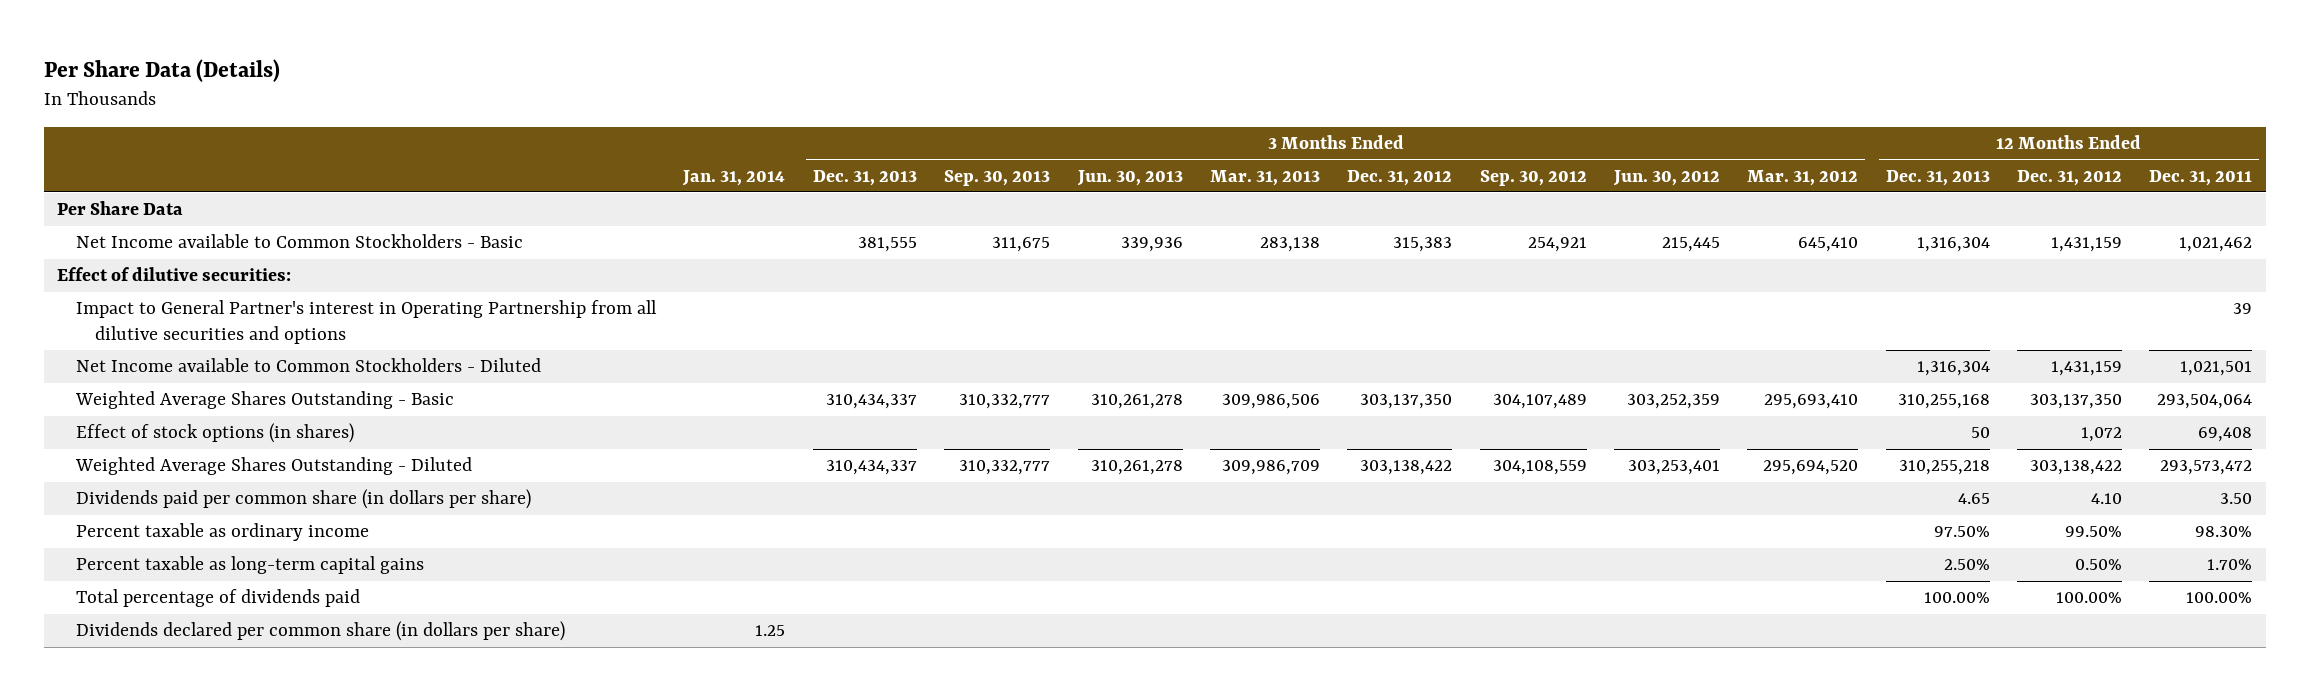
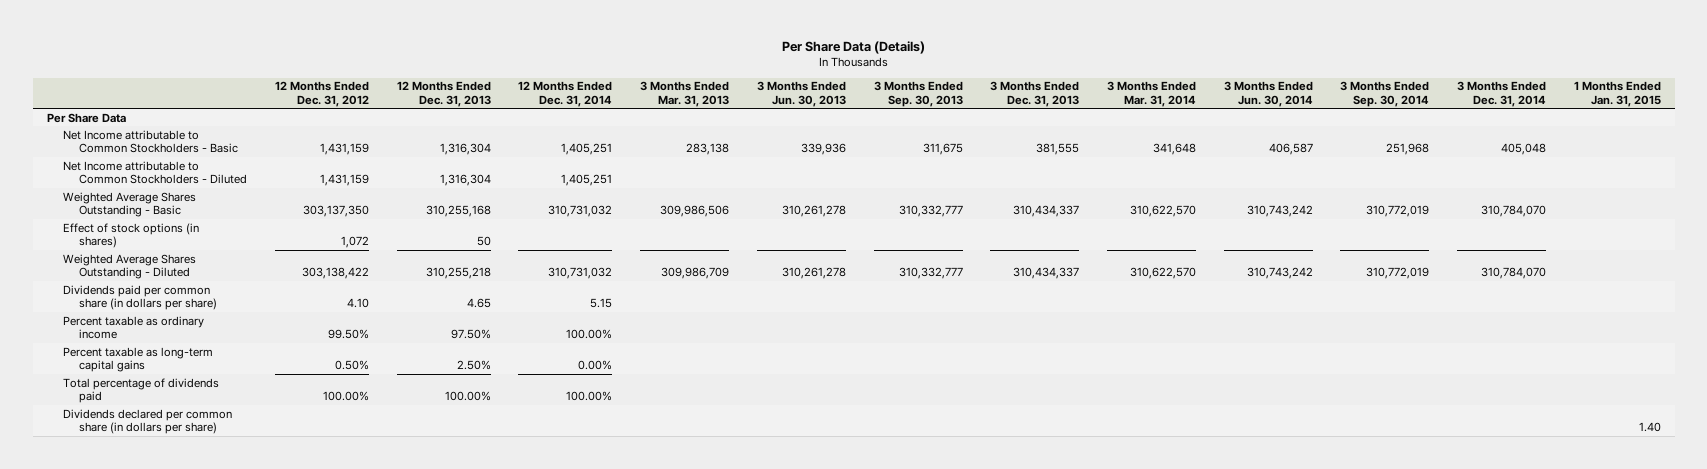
[682,169,786,186] Jan. 31, 2014 -> none
[1347,169,1453,186] Dec. 31, 2012 -> none
[1479,169,1587,186] Sep. 30, 2012 -> none
[1612,169,1720,186] Jun. 30, 2012 -> none
[1747,169,1859,186] Mar. 31, 2012 -> none
[2149,169,2253,186] Dec. 31, 2011 -> none
none -> [518,81,613,107] 12 Months Ended Dec. 31, 2014
none -> [1106,81,1196,107] 3 Months Ended Mar. 31, 2014
none -> [1223,81,1313,107] 3 Months Ended Jun. 30, 2014
none -> [1340,81,1430,107] 3 Months Ended Sep. 30, 2014
none -> [1457,81,1547,107] 3 Months Ended Dec. 31, 2014
none -> [1573,81,1661,107] 1 Months Ended Jan. 31, 2015
[57,267,292,282] Effect of dilutive securities: -> none
[76,300,658,345] Impact to General Partner's interest in Operating Partnership from all dilutive securities and options -> none
[76,234,524,249] Net Income available to Common Stockholders - Basic -> [62,129,239,154] Net Income attributable to Common Stockholders - Basic
[76,358,542,373] Net Income available to Common Stockholders - Diluted -> [62,160,248,185] Net Income attributable to Common Stockholders - Diluted

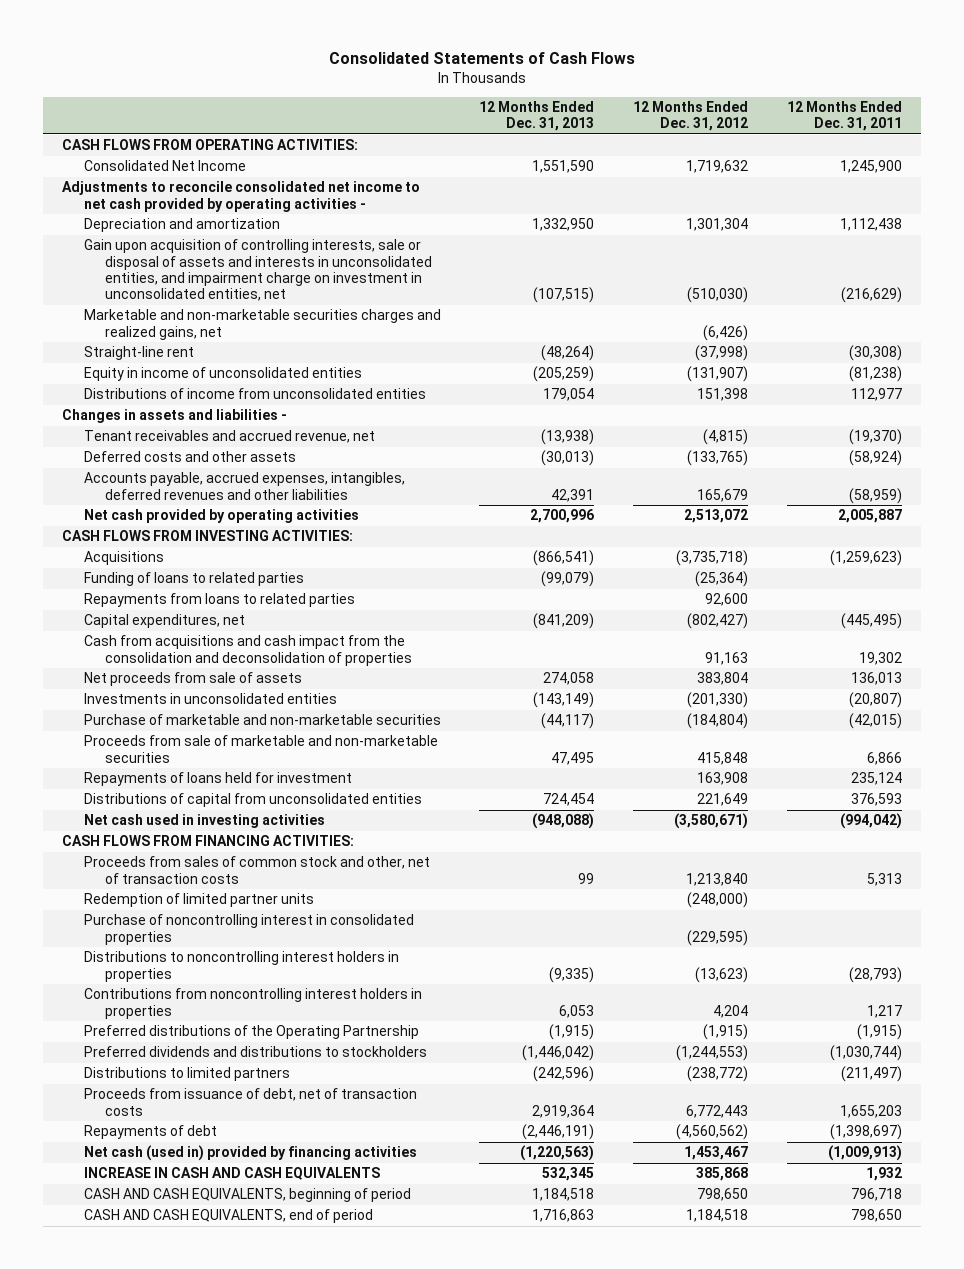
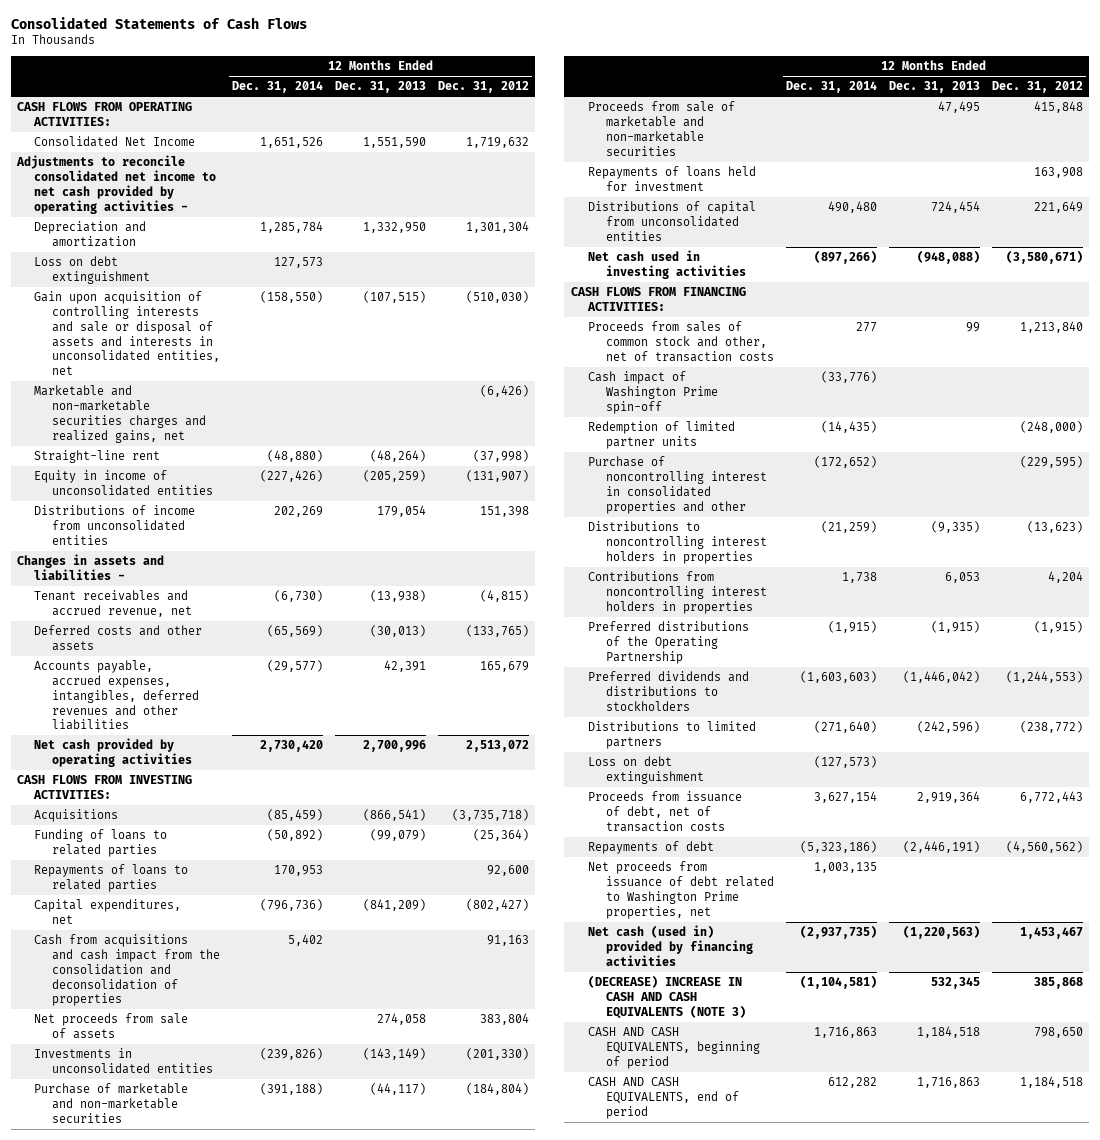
[786,101,902,132] 12 Months Ended Dec. 31, 2011 -> none
none -> [231,81,323,94] Dec. 31, 2014
none -> [34,256,150,284] Loss on debt extinguishment
[83,239,432,302] Gain upon acquisition of controlling interests, sale or disposal of assets and interests in unconsolidated entities, and impairment charge on investment in unconsolidated entities, net -> [34,291,220,376] Gain upon acquisition of controlling interests and sale or disposal of assets and interests in unconsolidated entities, net
[83,593,355,608] Repayments from loans to related parties -> [34,864,189,892] Repayments of loans to related parties
none -> [588,371,718,414] Cash impact of Washington Prime spin-off
[83,914,414,945] Purchase of noncontrolling interest in consolidated properties -> [588,456,767,514] Purchase of noncontrolling interest in consolidated properties and other
none -> [588,756,704,784] Loss on debt extinguishment
none -> [588,861,774,919] Net proceeds from issuance of debt related to Washington Prime properties, net
[83,1167,380,1181] INCREASE IN CASH AND CASH EQUIVALENTS -> [588,975,746,1019] (DECREASE) INCREASE IN CASH AND CASH EQUIVALENTS (NOTE 3)

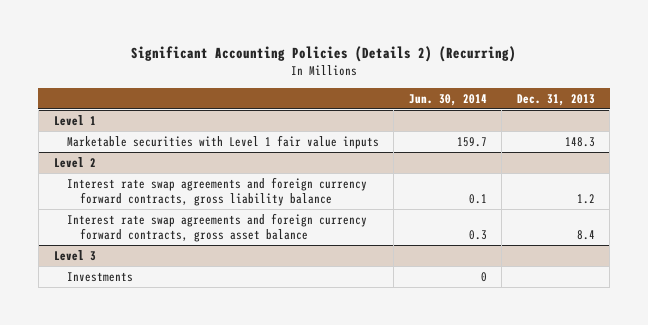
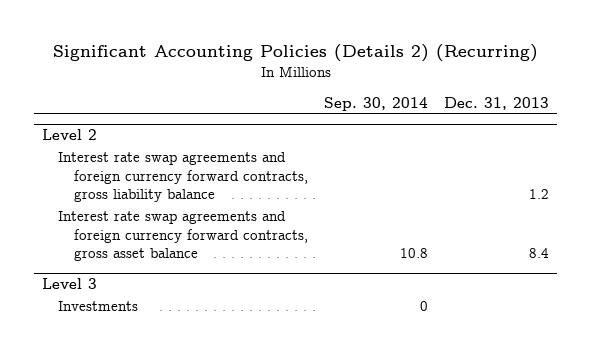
[408,93,487,106] Jun. 30, 2014 -> none
none -> [324,96,429,111] Sep. 30, 2014
[53,114,96,126] Level 1 -> none
[66,134,379,149] Marketable securities with Level 1 fair value inputs -> none

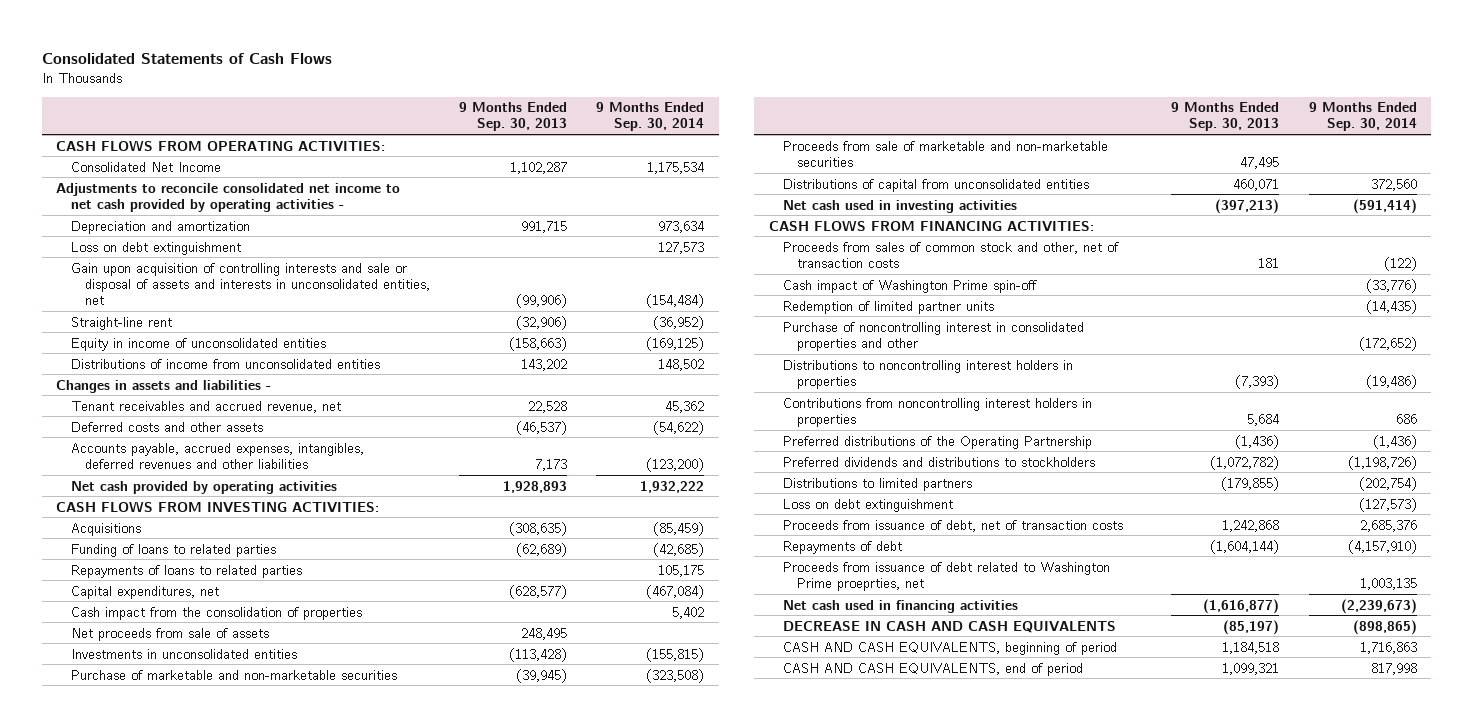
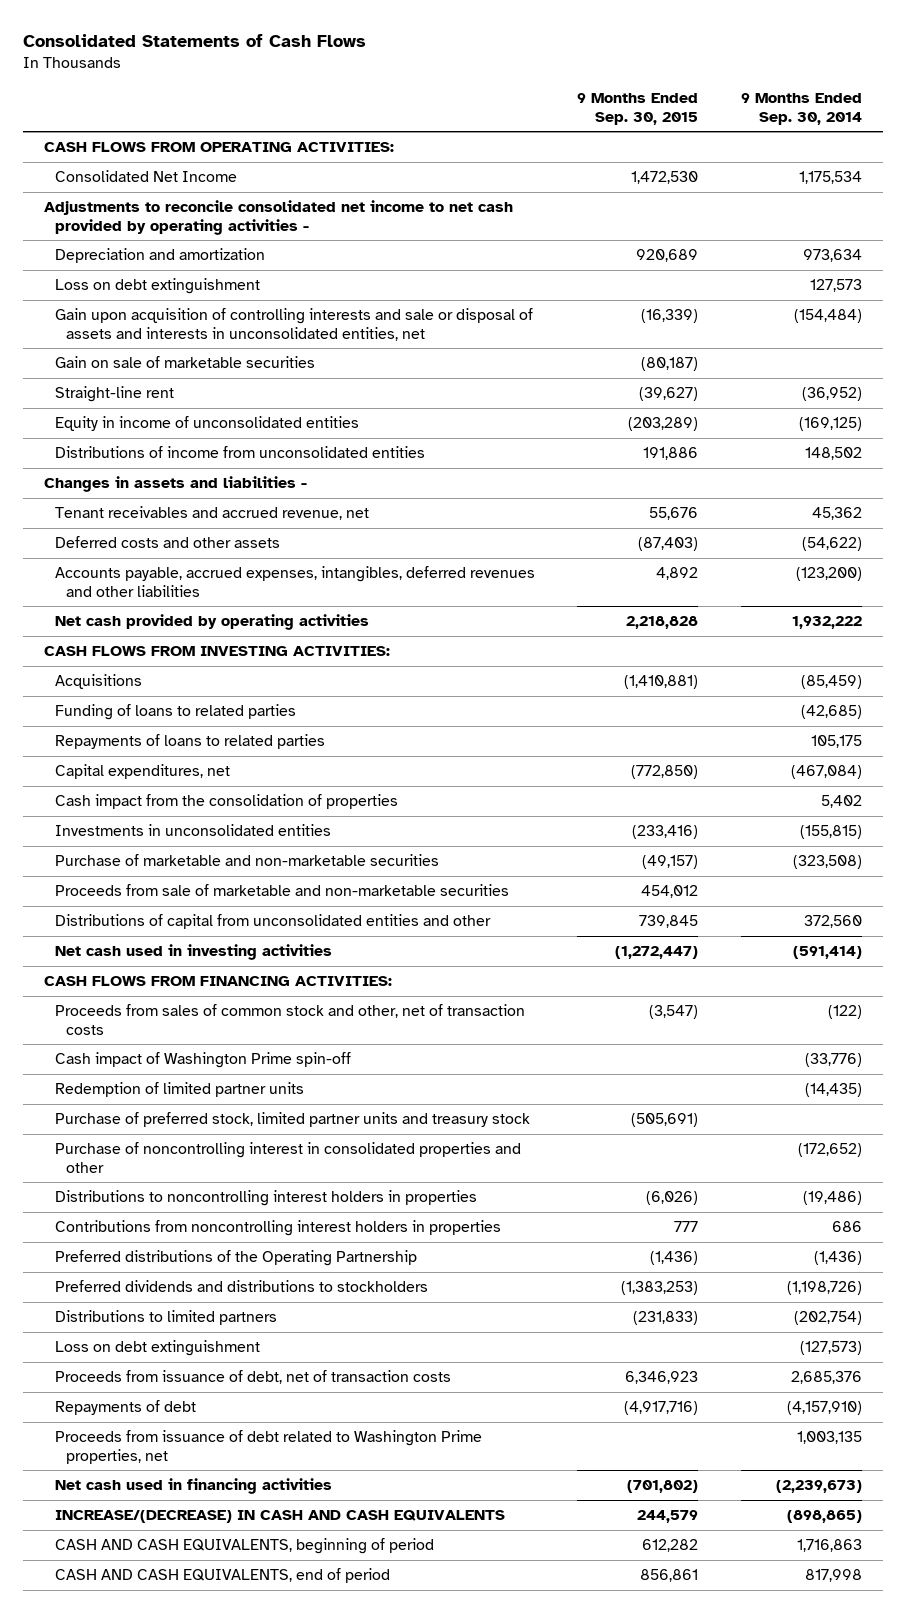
[459,102,568,132] 9 Months Ended Sep. 30, 2013 -> none
none -> [577,93,699,125] 9 Months Ended Sep. 30, 2015
none -> [54,356,315,369] Gain on sale of marketable securities
[70,627,269,641] Net proceeds from sale of assets -> none
[782,178,1089,192] Distributions of capital from unconsolidated entities -> [54,914,491,930] Distributions of capital from unconsolidated entities and other
none -> [54,1112,530,1128] Purchase of preferred stock, limited partner units and treasury stock
[782,561,1110,591] Proceeds from issuance of debt related to Washington Prime proeprties, net -> [54,1430,482,1464] Proceeds from issuance of debt related to Washington Prime properties, net
[782,620,1116,633] DECREASE IN CASH AND CASH EQUIVALENTS -> [54,1510,505,1524] INCREASE/(DECREASE) IN CASH AND CASH EQUIVALENTS

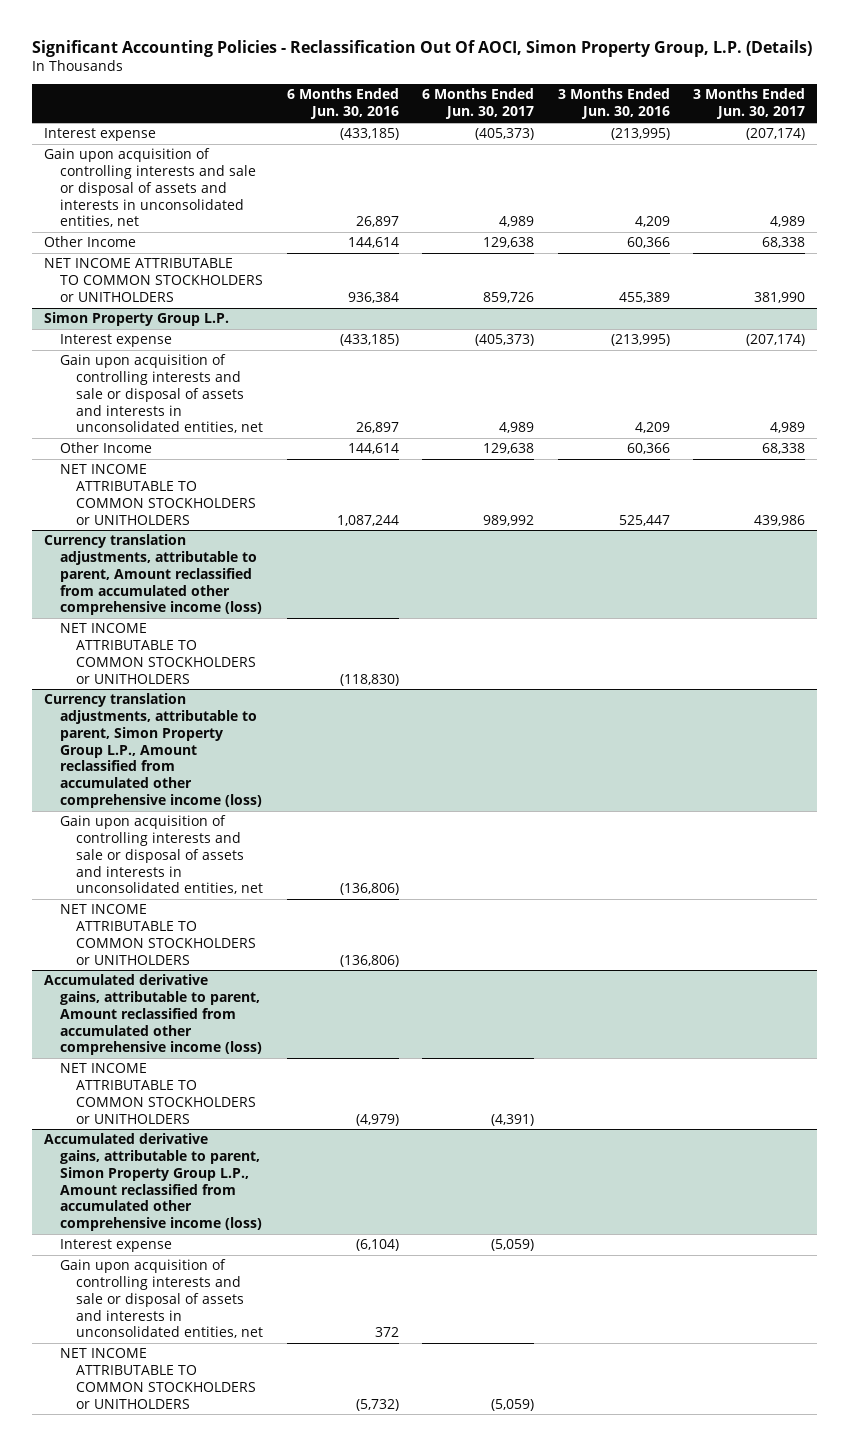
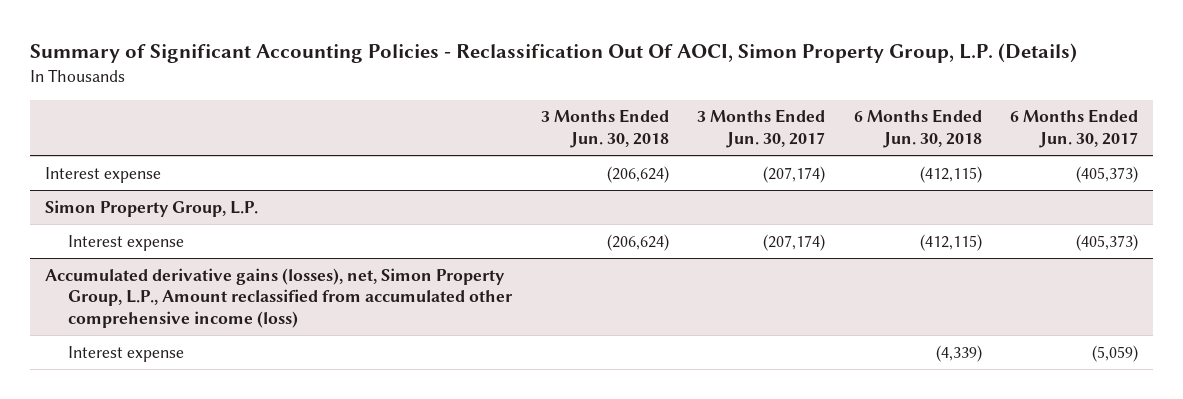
[31,39,812,57] Significant Accounting Policies - Reclassification Out Of AOCI, Simon Property Group, L.P. (Details) -> [30,42,1078,63] Summary of Significant Accounting Policies - Reclassification Out Of AOCI, Simon Property Group, L.P. (Details)
[286,88,399,120] 6 Months Ended Jun. 30, 2016 -> none
[557,88,670,120] 3 Months Ended Jun. 30, 2016 -> none
none -> [540,109,669,149] 3 Months Ended Jun. 30, 2018
none -> [853,109,982,149] 6 Months Ended Jun. 30, 2018
[43,148,256,228] Gain upon acquisition of controlling interests and sale or disposal of assets and interests in unconsolidated entities, net -> none
[43,236,136,248] Other Income -> none
[43,258,263,302] NET INCOME ATTRIBUTABLE TO COMMON STOCKHOLDERS or UNITHOLDERS -> none
[43,312,229,327] Simon Property Group L.P. -> [44,199,258,217] Simon Property Group, L.P.
[59,354,264,434] Gain upon acquisition of controlling interests and sale or disposal of assets and interests in unconsolidated entities, net -> none
[59,442,152,454] Other Income -> none
[59,464,257,525] NET INCOME ATTRIBUTABLE TO COMMON STOCKHOLDERS or UNITHOLDERS -> none
[43,534,262,616] Currency translation adjustments, attributable to parent, Amount reclassified from accumulated other comprehensive income (loss) -> none
[59,623,257,684] NET INCOME ATTRIBUTABLE TO COMMON STOCKHOLDERS or UNITHOLDERS -> none
[43,693,262,808] Currency translation adjustments, attributable to parent, Simon Property Group L.P., Amount reclassified from accumulated other comprehensive income (loss) -> none
[59,815,264,895] Gain upon acquisition of controlling interests and sale or disposal of assets and interests in unconsolidated entities, net -> none
[59,904,257,965] NET INCOME ATTRIBUTABLE TO COMMON STOCKHOLDERS or UNITHOLDERS -> none
[43,974,262,1056] Accumulated derivative gains, attributable to parent, Amount reclassified from accumulated other comprehensive income (loss) -> none
[59,1063,257,1124] NET INCOME ATTRIBUTABLE TO COMMON STOCKHOLDERS or UNITHOLDERS -> none
[43,1133,262,1232] Accumulated derivative gains, attributable to parent, Simon Property Group L.P., Amount reclassified from accumulated other comprehensive income (loss) -> [44,267,514,329] Accumulated derivative gains (losses), net, Simon Property Group, L.P., Amount reclassified from accumulated other comprehensive income (loss)
[59,1259,264,1339] Gain upon acquisition of controlling interests and sale or disposal of assets and interests in unconsolidated entities, net -> none
[59,1348,257,1409] NET INCOME ATTRIBUTABLE TO COMMON STOCKHOLDERS or UNITHOLDERS -> none

